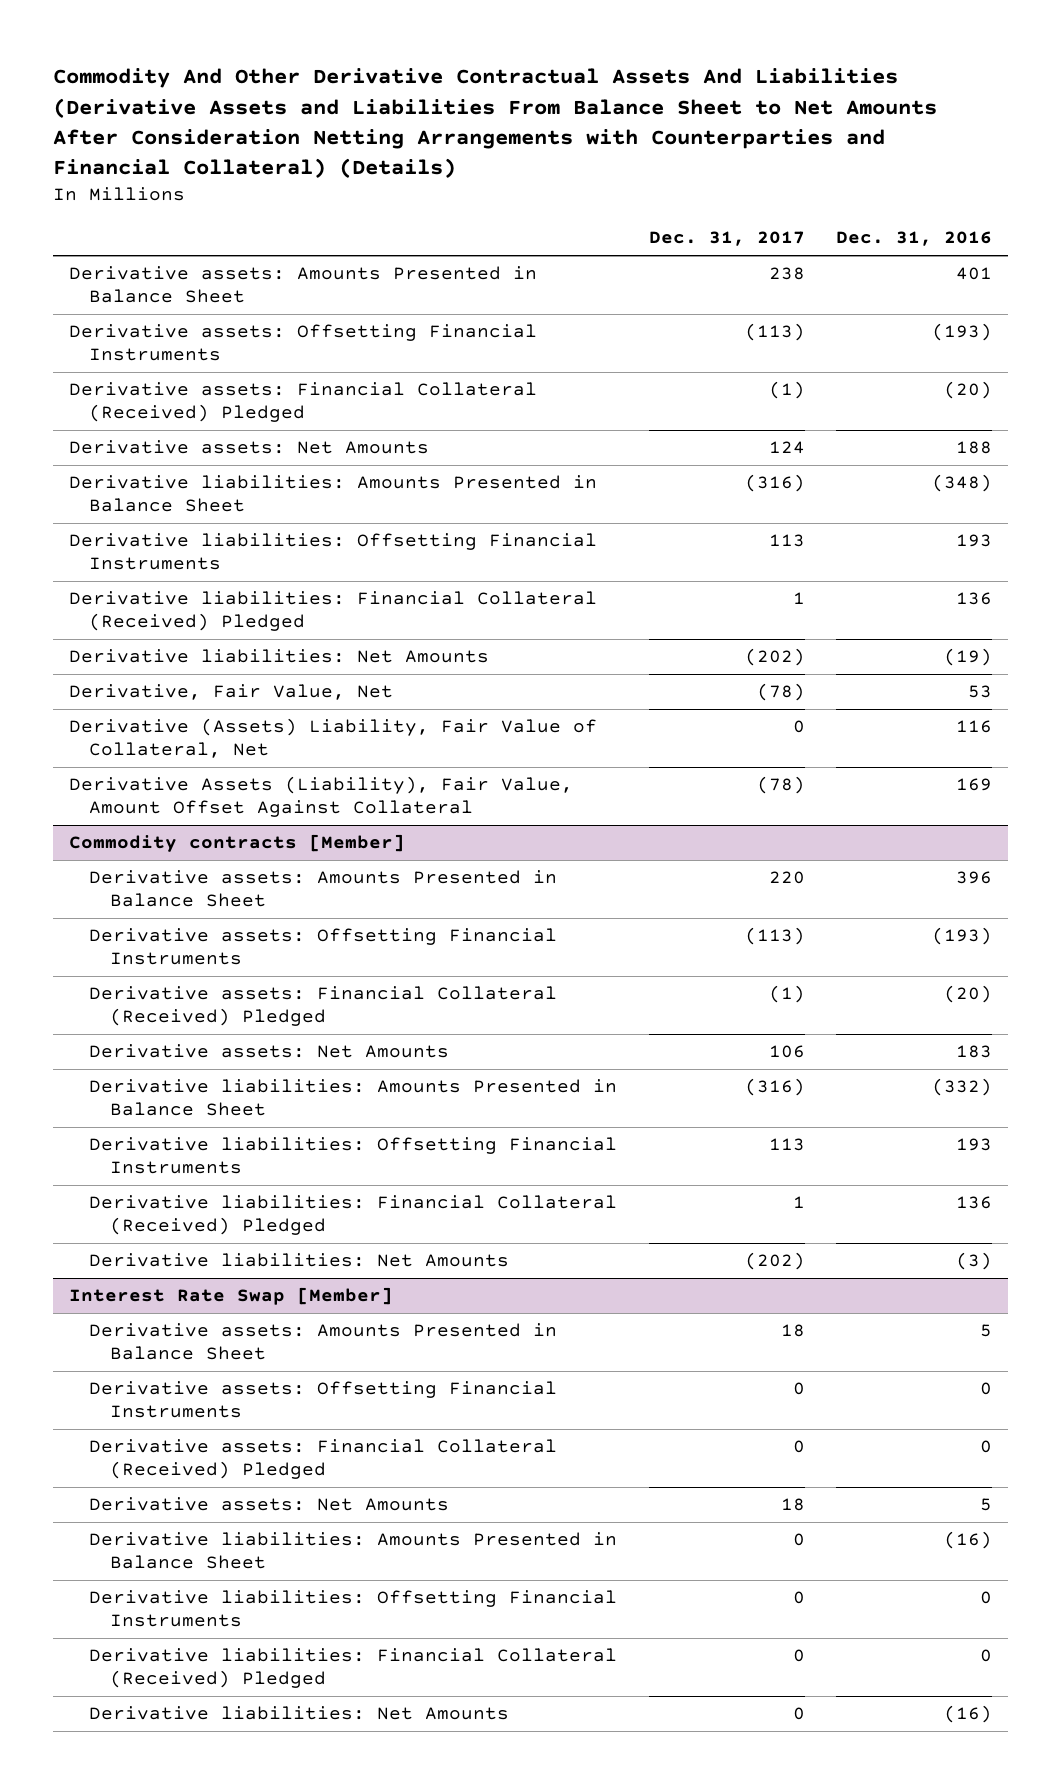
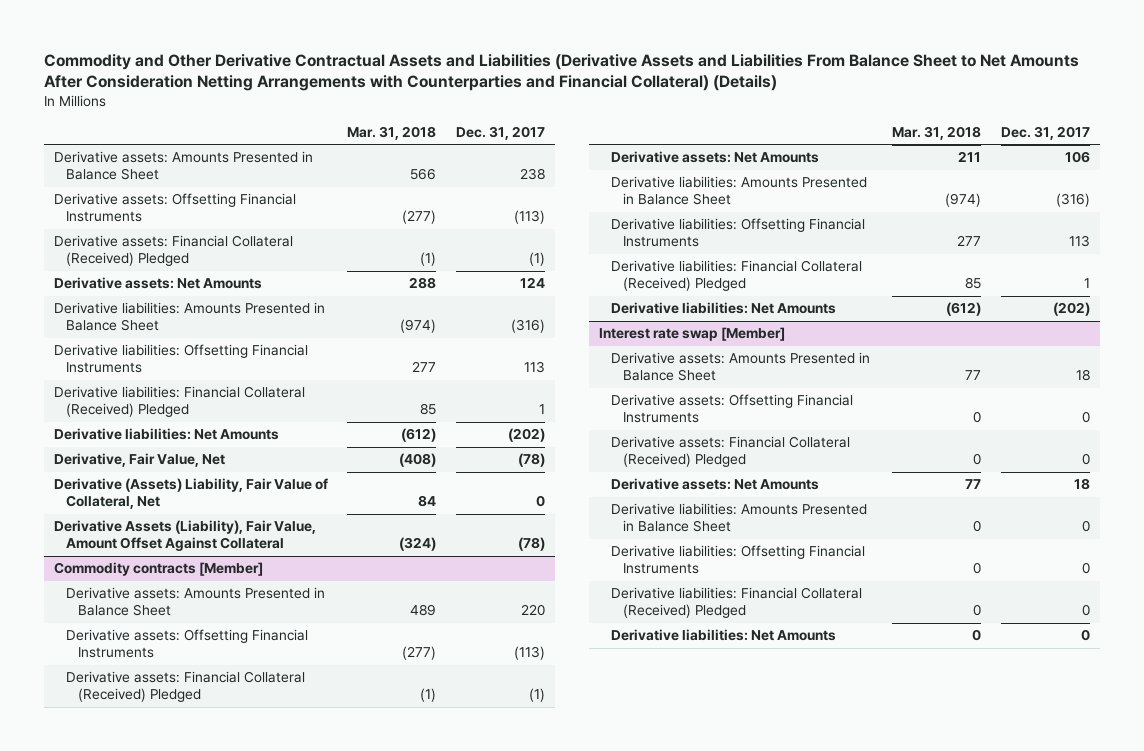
[52,68,937,179] Commodity And Other Derivative Contractual Assets And Liabilities (Derivative Assets and Liabilities From Balance Sheet to Net Amounts After Consideration Netting Arrangements with Counterparties and Financial Collateral) (Details) -> [44,53,1080,91] Commodity and Other Derivative Contractual Assets and Liabilities (Derivative Assets and Liabilities From Balance Sheet to Net Amounts After Consideration Netting Arrangements with Counterparties and Financial Collateral) (Details)
[836,231,993,247] Dec. 31, 2016 -> none
none -> [347,125,437,140] Mar. 31, 2018
[68,1287,393,1306] Interest Rate Swap [Member] -> [598,327,785,342] Interest rate swap [Member]

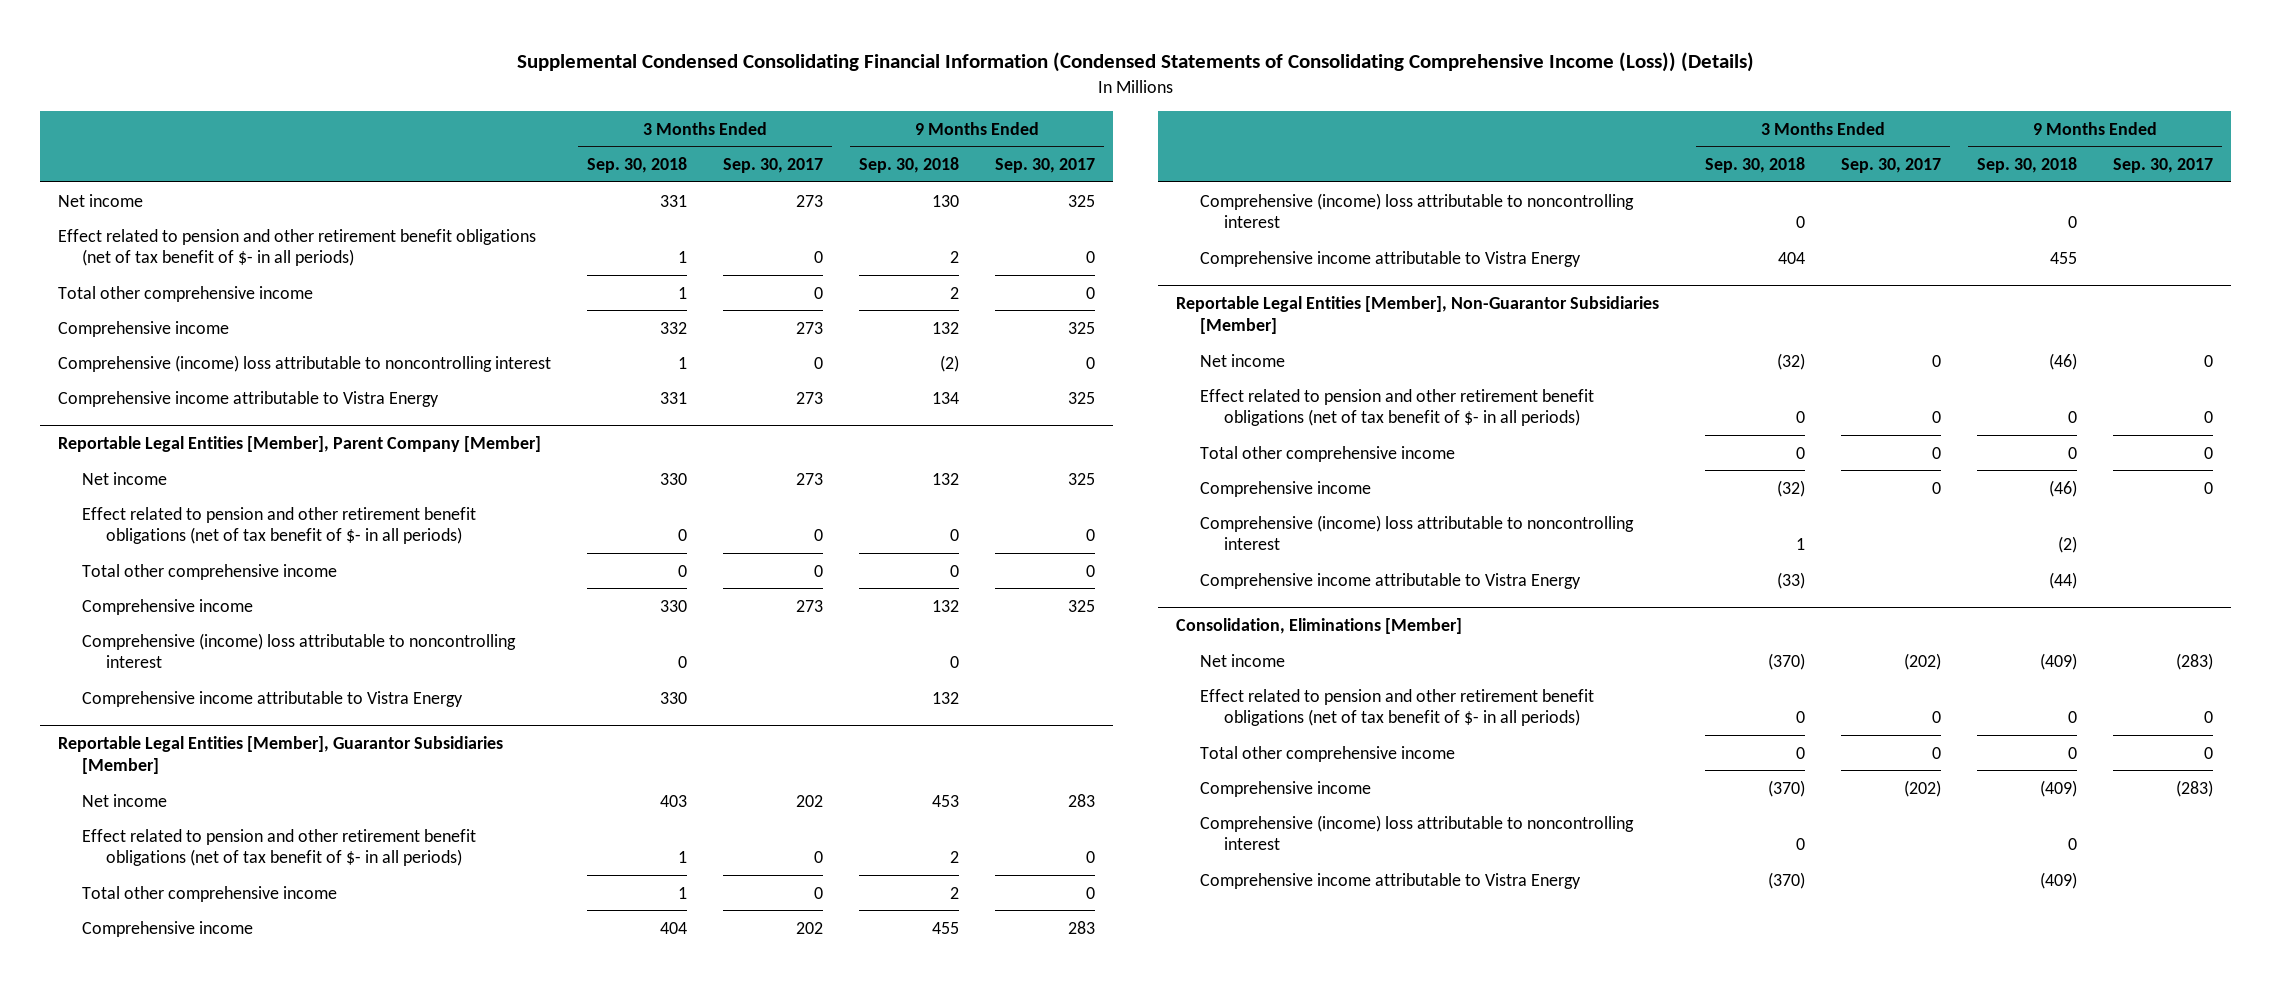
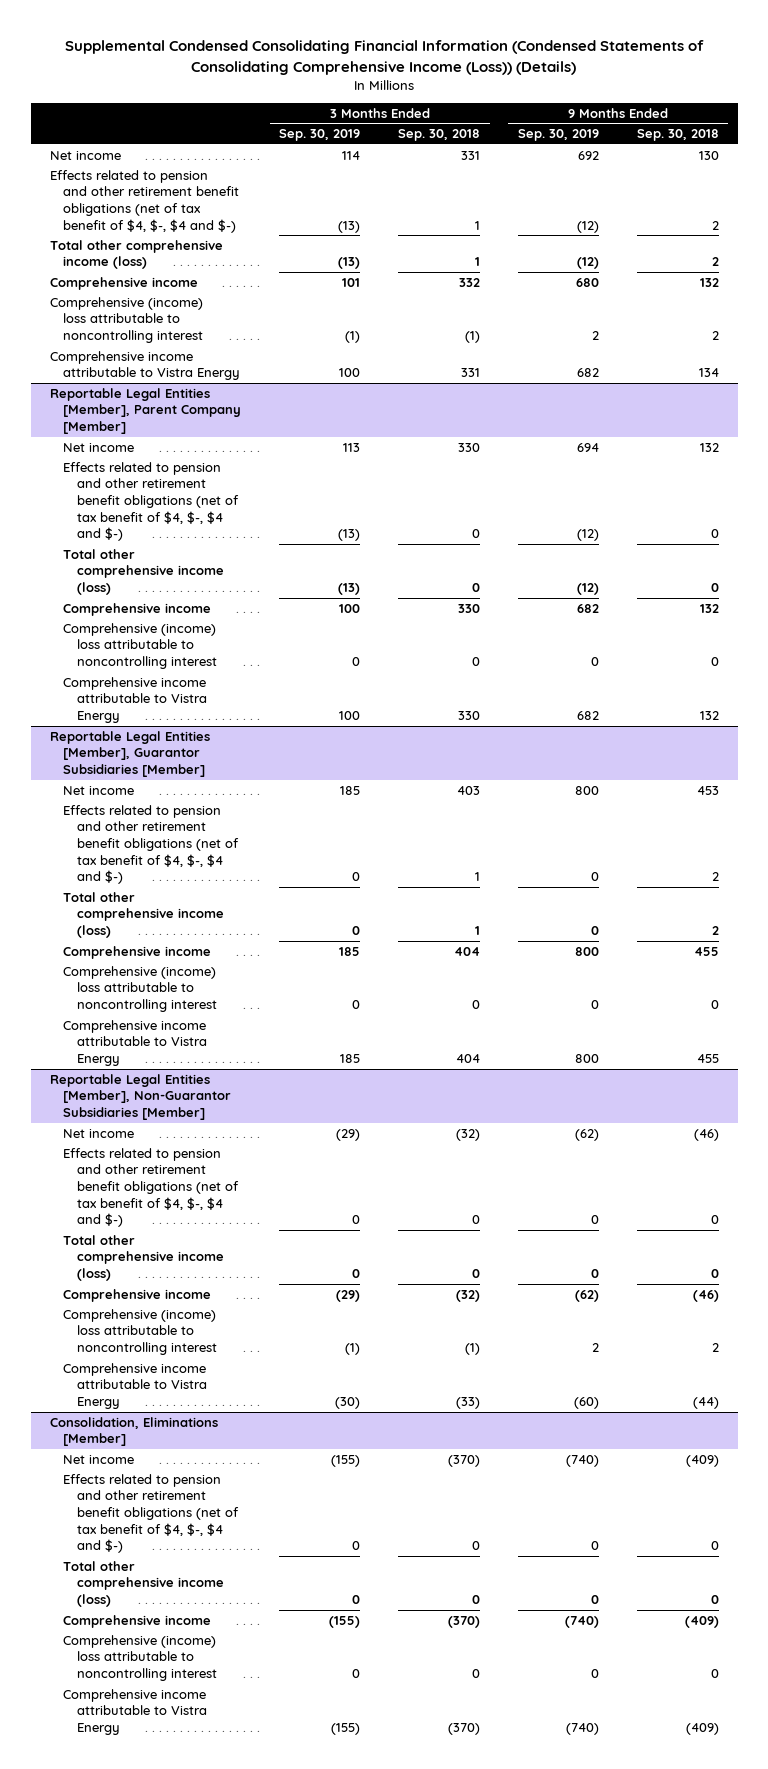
[722,158,823,174] Sep. 30, 2017 -> none
[994,158,1095,174] Sep. 30, 2017 -> none
none -> [279,129,361,142] Sep. 30, 2019
none -> [517,129,599,142] Sep. 30, 2019
[58,228,537,267] Effect related to pension and other retirement benefit obligations (net of tax benefit of $- in all periods) -> [49,169,240,233] Effects related to pension and other retirement benefit obligations (net of tax benefit of $4, $-, $4 and $-)
[58,285,314,302] Total other comprehensive income -> [49,239,223,270] Total other comprehensive income (loss)
[677,356,687,369] 1 -> [465,330,481,343] (1)
[939,354,959,372] (2) -> [711,330,719,340] 2
[81,506,476,545] Effect related to pension and other retirement benefit obligations (net of tax benefit of $- in all periods) -> [63,461,240,542] Effects related to pension and other retirement benefit obligations (net of tax benefit of $4, $-, $4 and $-)
[81,563,337,580] Total other comprehensive income -> [63,548,225,595] Total other comprehensive income (loss)
[81,828,476,867] Effect related to pension and other retirement benefit obligations (net of tax benefit of $- in all periods) -> [63,804,240,885] Effects related to pension and other retirement benefit obligations (net of tax benefit of $4, $-, $4 and $-)
[81,885,337,902] Total other comprehensive income -> [63,891,225,938] Total other comprehensive income (loss)
[1200,388,1595,427] Effect related to pension and other retirement benefit obligations (net of tax benefit of $- in all periods) -> [63,1147,240,1228] Effects related to pension and other retirement benefit obligations (net of tax benefit of $4, $-, $4 and $-)
[1200,445,1456,462] Total other comprehensive income -> [63,1234,225,1281] Total other comprehensive income (loss)
[1796,538,1806,551] 1 -> [465,1342,481,1355] (1)
[2058,536,2078,554] (2) -> [711,1342,719,1352] 2
[1200,688,1595,727] Effect related to pension and other retirement benefit obligations (net of tax benefit of $- in all periods) -> [63,1473,240,1554] Effects related to pension and other retirement benefit obligations (net of tax benefit of $4, $-, $4 and $-)
[1200,745,1456,762] Total other comprehensive income -> [63,1560,225,1607] Total other comprehensive income (loss)

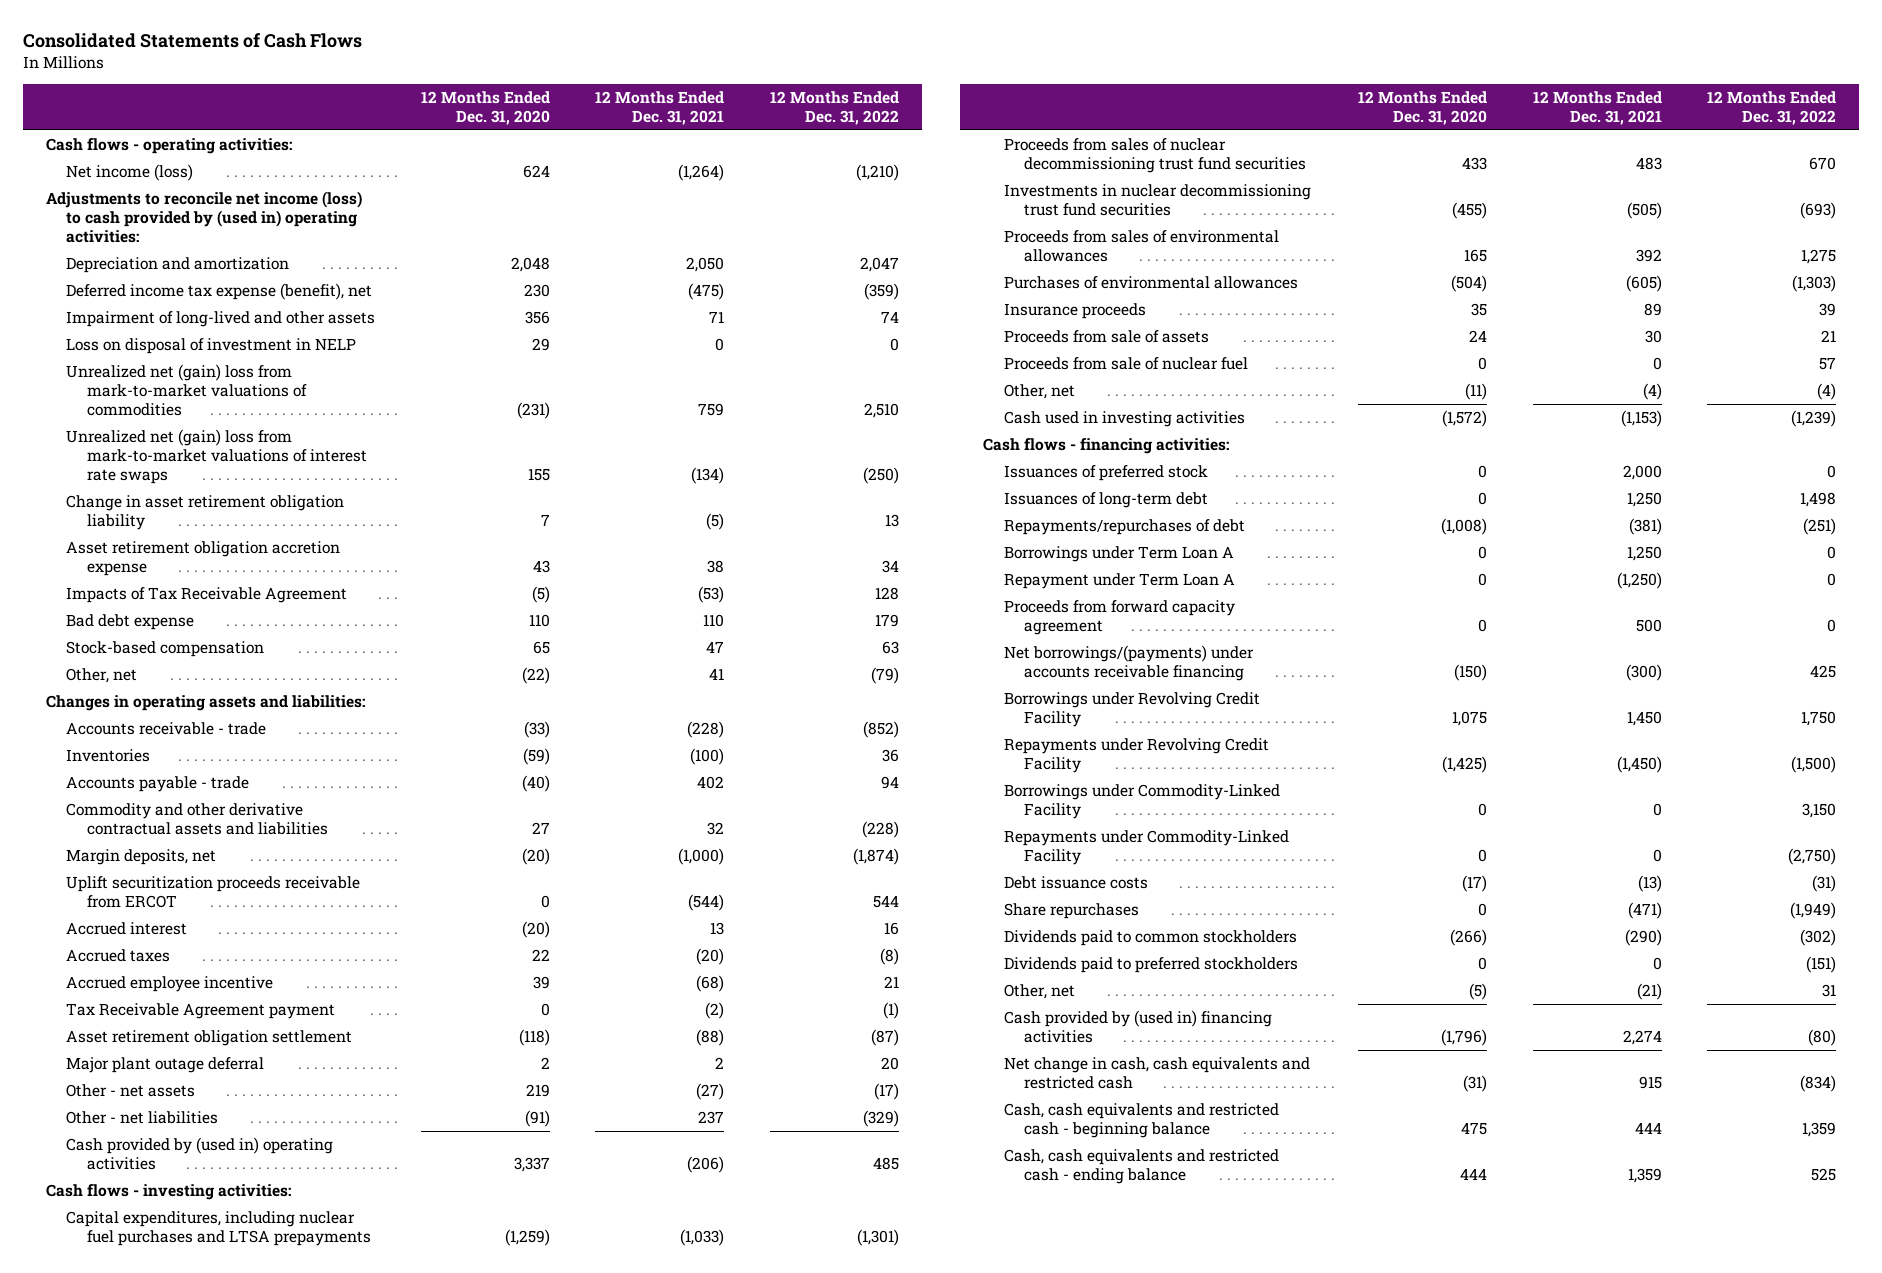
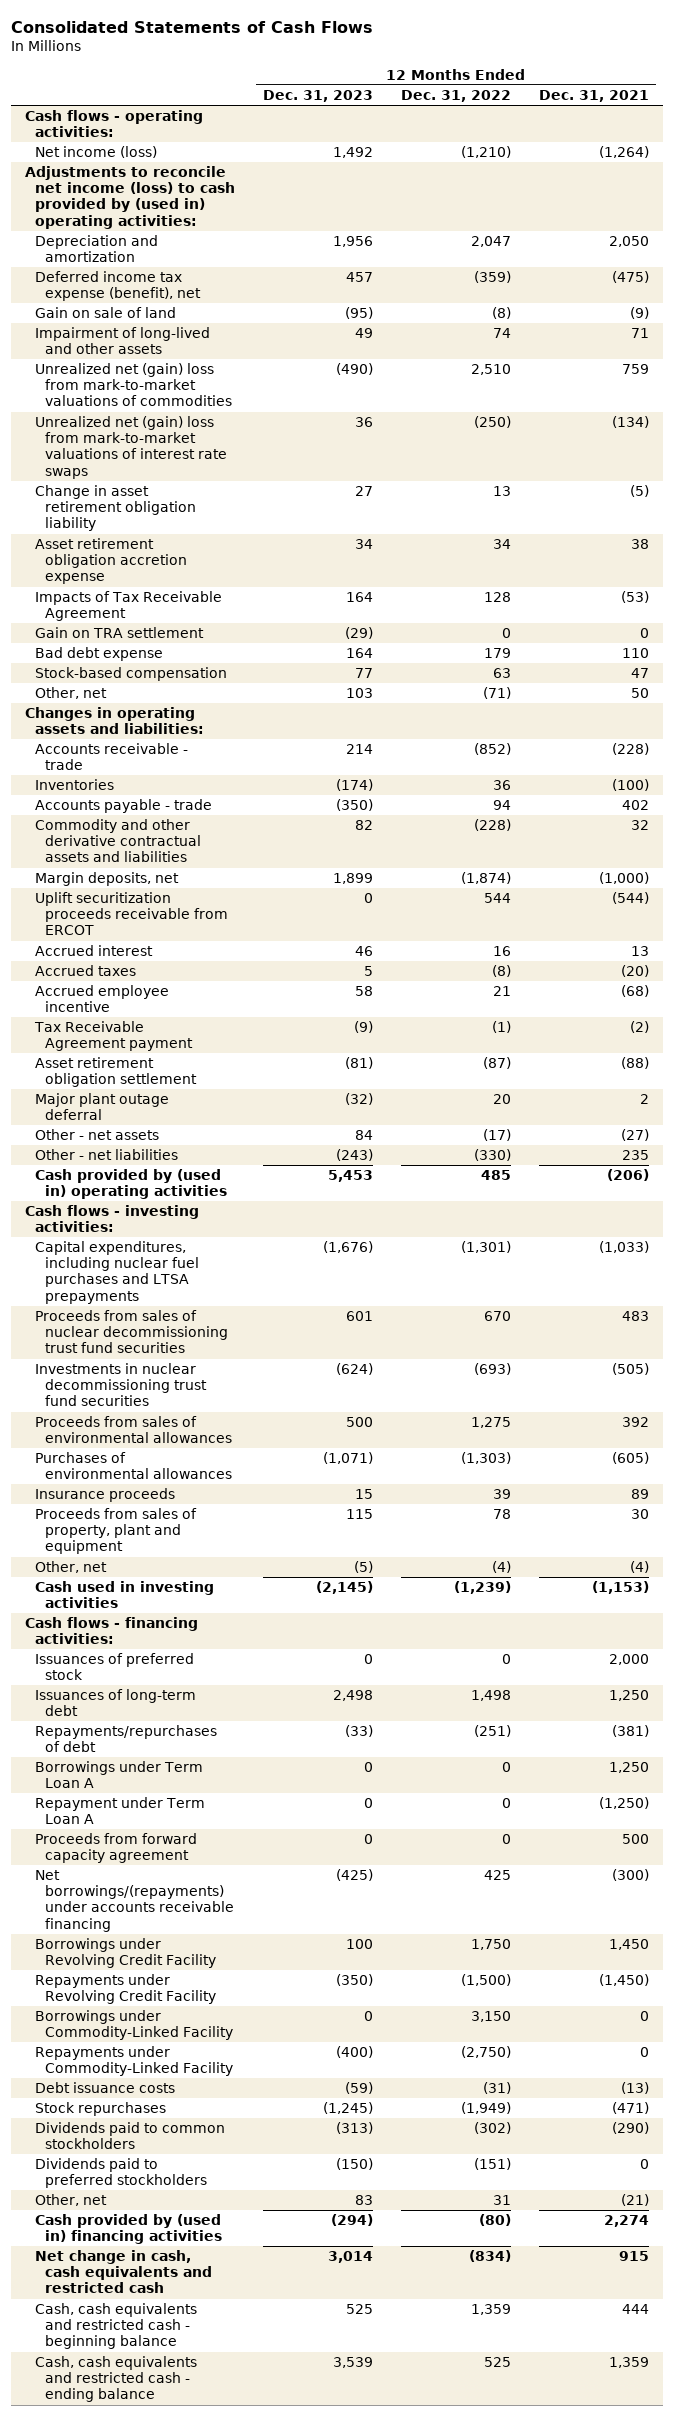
[420,90,550,125] 12 Months Ended Dec. 31, 2020 -> none
none -> [263,89,374,102] Dec. 31, 2023
none -> [35,307,177,319] Gain on sale of land
[66,338,357,355] Loss on disposal of investment in NELP -> none
none -> [35,627,205,639] Gain on TRA settlement
[709,668,725,681] 41 -> [630,688,649,699] 50
[870,667,899,685] (79) -> [482,687,511,700] (71)
[698,1111,725,1125] 237 -> [621,1150,649,1161] 235
[862,1110,899,1128] (329) -> [473,1149,511,1162] (330)
[1003,357,1248,371] Proceeds from sale of nuclear fuel -> none
[1003,330,1209,344] Proceeds from sale of assets -> [35,1508,198,1555] Proceeds from sales of property, plant and equipment
[1821,330,1837,343] 21 -> [492,1509,511,1520] 78
[1003,645,1254,682] Net borrowings/(payments) under accounts receivable financing -> [35,1870,235,1932] Net borrowings/(repayments) under accounts receivable financing
[1003,903,1139,920] Share repurchases -> [35,2102,167,2117] Stock repurchases

